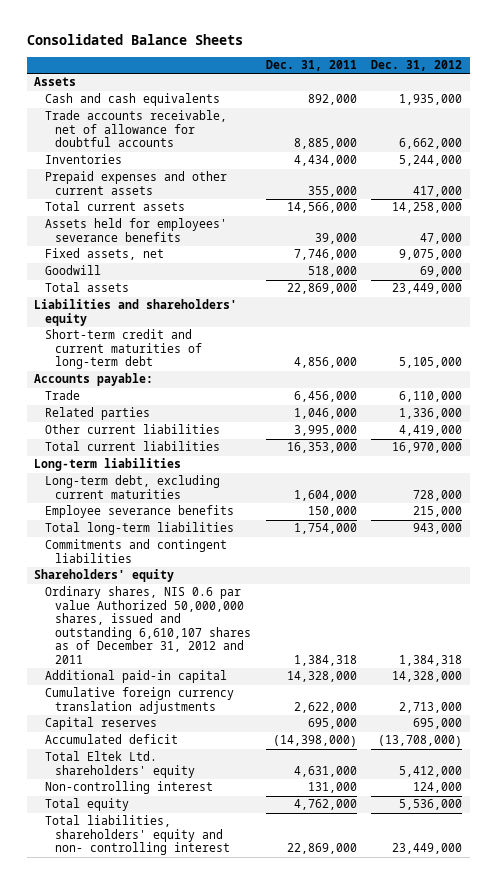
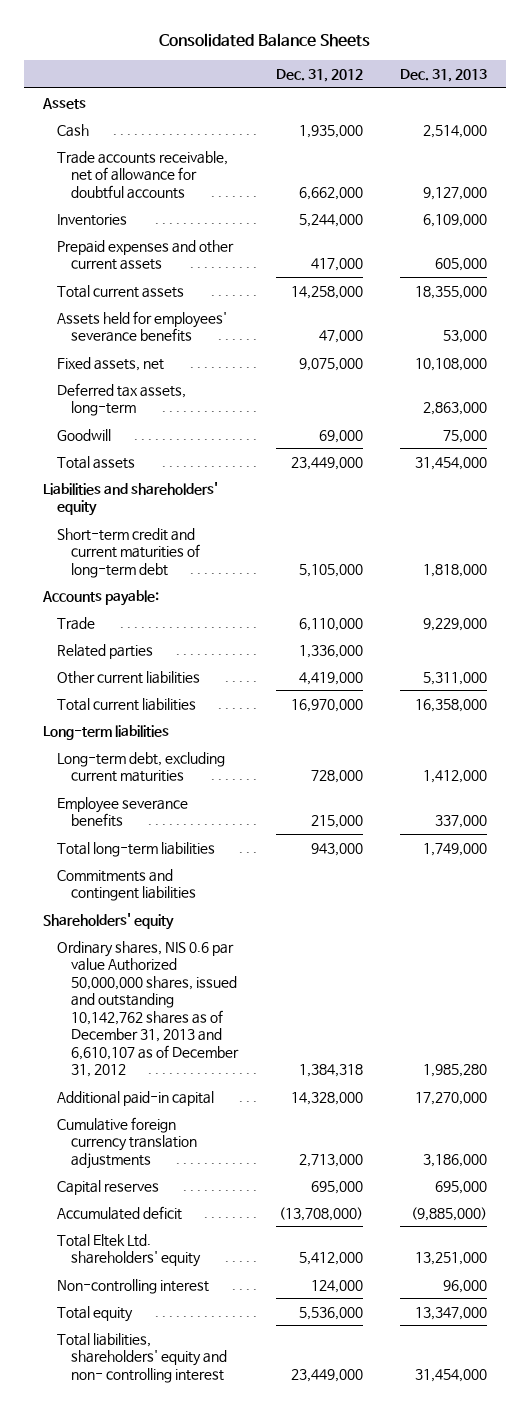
[265,60,357,72] Dec. 31, 2011 -> none
none -> [400,68,488,82] Dec. 31, 2013
[44,93,220,107] Cash and cash equivalents -> [57,123,90,137] Cash
none -> [57,382,187,417] Deferred tax assets, long-term
[44,586,251,664] Ordinary shares, NIS 0.6 par value Authorized 50,000,000 shares, issued and outstanding 6,610,107 shares as of December 31, 2012 and 2011 -> [57,940,240,1078] Ordinary shares, NIS 0.6 par value Authorized 50,000,000 shares, issued and outstanding 10,142,762 shares as of December 31, 2013 and 6,610,107 as of December 31, 2012

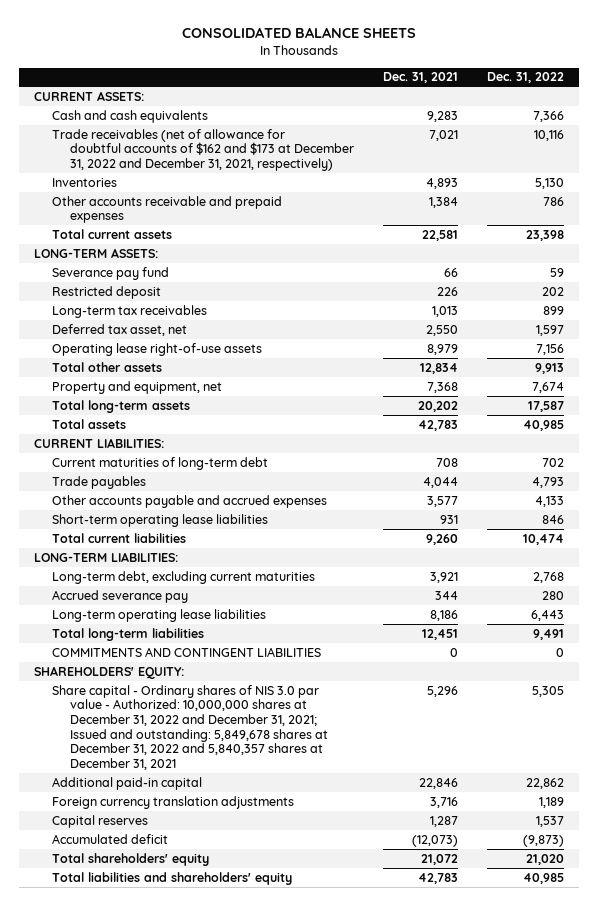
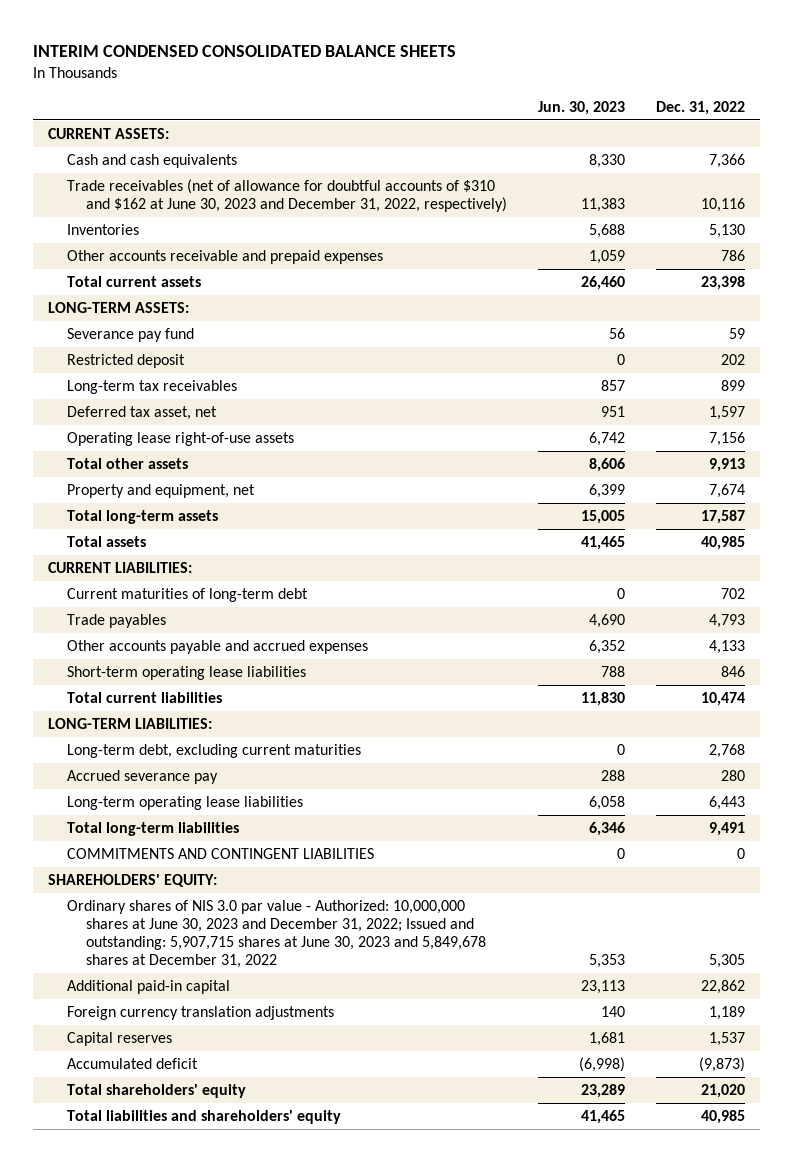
[182,27,417,39] CONSOLIDATED BALANCE SHEETS -> [32,44,456,57] INTERIM CONDENSED CONSOLIDATED BALANCE SHEETS
[383,72,459,84] Dec. 31, 2021 -> none
none -> [537,100,625,115] Jun. 30, 2023
[52,128,355,171] Trade receivables (net of allowance for doubtful accounts of $162 and $173 at December 31, 2022 and December 31, 2021, respectively) -> [67,179,507,213] Trade receivables (net of allowance for doubtful accounts of $310 and $162 at June 30, 2023 and December 31, 2022, respectively)
[52,684,329,770] Share capital - Ordinary shares of NIS 3.0 par value - Authorized: 10,000,000 shares at December 31, 2022 and December 31, 2021; Issued and outstanding: 5,849,678 shares at December 31, 2022 and 5,840,357 shares at December 31, 2021 -> [67,900,486,969] Ordinary shares of NIS 3.0 par value - Authorized: 10,000,000 shares at June 30, 2023 and December 31, 2022; Issued and outstanding: 5,907,715 shares at June 30, 2023 and 5,849,678 shares at December 31, 2022

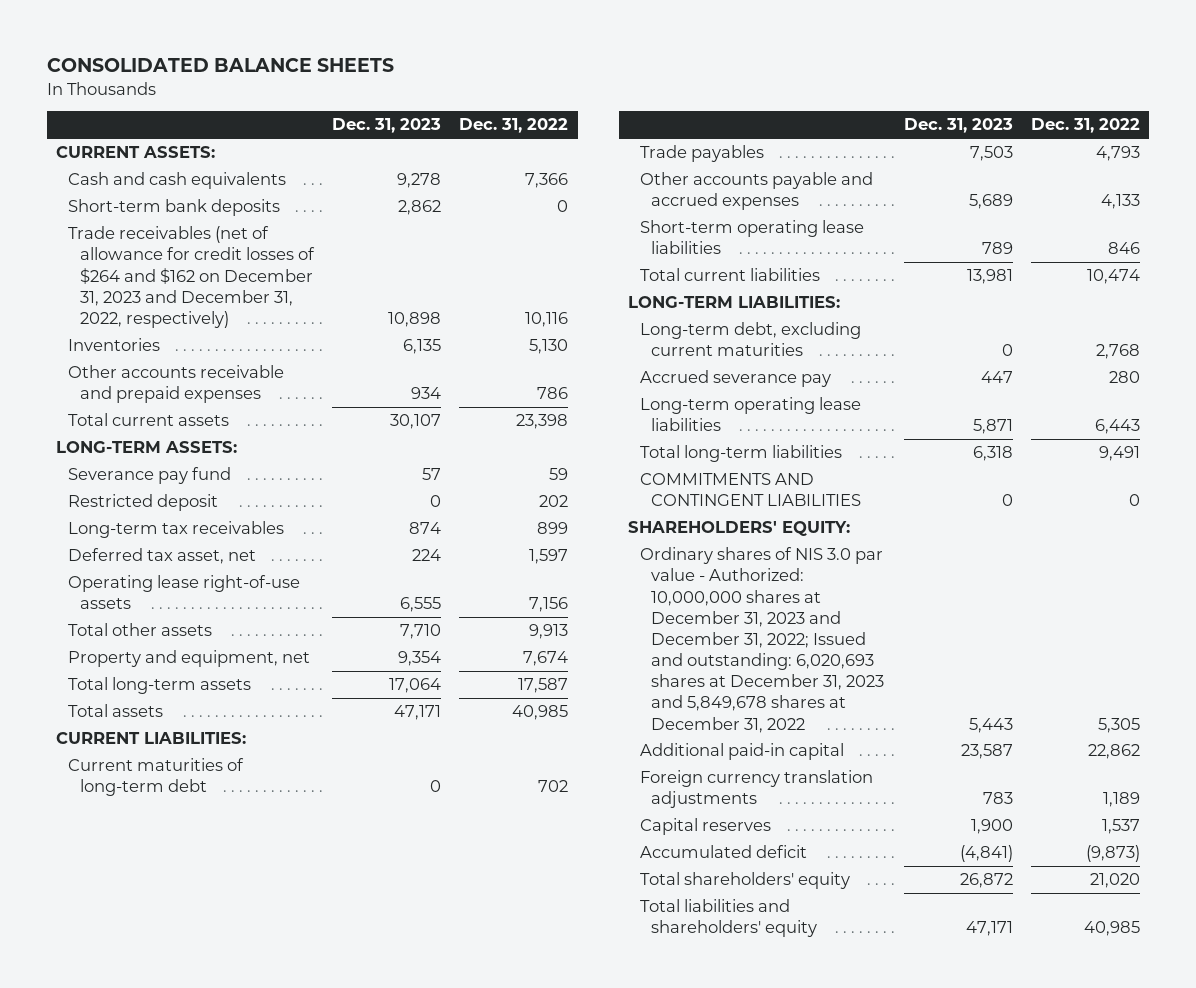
[32,44,456,57] INTERIM CONDENSED CONSOLIDATED BALANCE SHEETS -> [46,58,394,73] CONSOLIDATED BALANCE SHEETS
[537,100,625,115] Jun. 30, 2023 -> none
none -> [331,118,441,134] Dec. 31, 2023
none -> [67,199,280,217] Short-term bank deposits
[67,179,507,213] Trade receivables (net of allowance for doubtful accounts of $310 and $162 at June 30, 2023 and December 31, 2022, respectively) -> [67,226,315,328] Trade receivables (net of allowance for credit losses of $264 and $162 on December 31, 2023 and December 31, 2022, respectively)
[67,900,486,969] Ordinary shares of NIS 3.0 par value - Authorized: 10,000,000 shares at June 30, 2023 and December 31, 2022; Issued and outstanding: 5,907,715 shares at June 30, 2023 and 5,849,678 shares at December 31, 2022 -> [639,547,885,733] Ordinary shares of NIS 3.0 par value - Authorized: 10,000,000 shares at December 31, 2023 and December 31, 2022; Issued and outstanding: 6,020,693 shares at December 31, 2023 and 5,849,678 shares at December 31, 2022

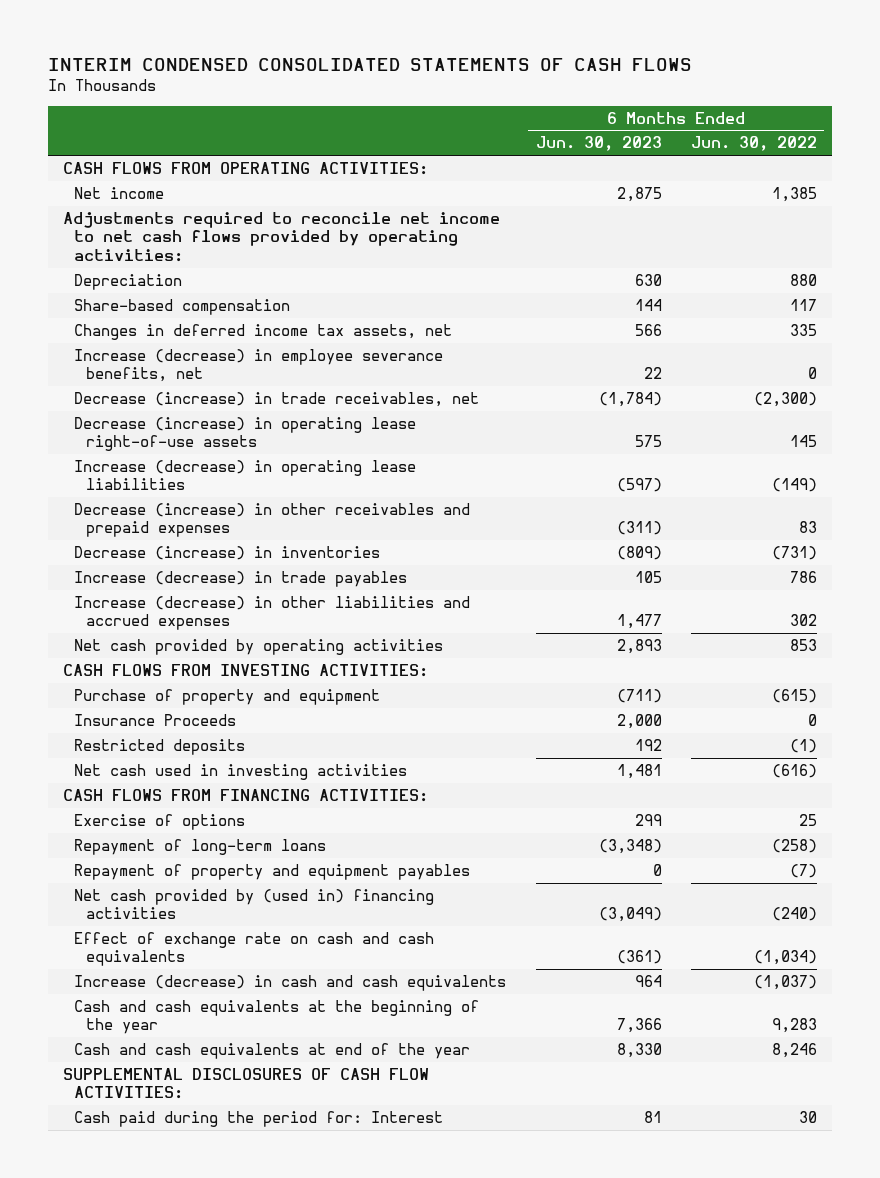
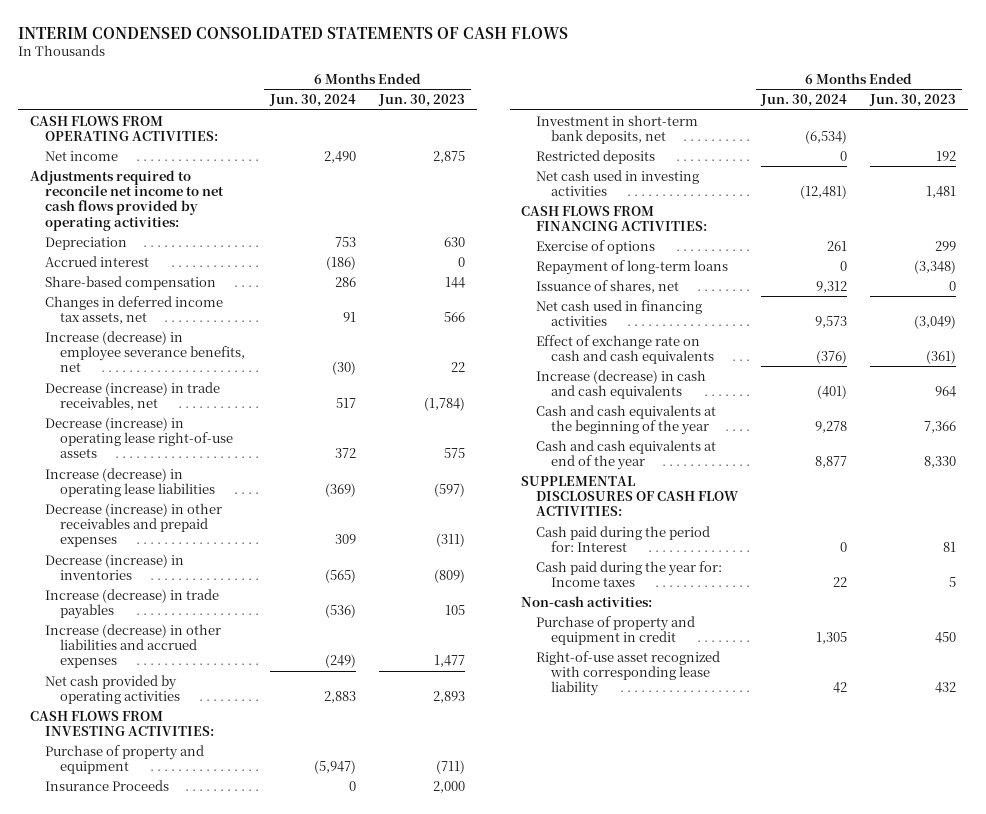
[691,136,818,152] Jun. 30, 2022 -> none
none -> [269,94,357,108] Jun. 30, 2024
none -> [45,255,150,267] Accrued interest
none -> [536,114,699,145] Investment in short-term bank deposits, net
[74,863,471,880] Repayment of property and equipment payables -> none
none -> [536,279,680,293] Issuance of shares, net
[74,888,435,920] Net cash provided by (used in) financing activities -> [536,299,703,327] Net cash used in financing activities
none -> [536,560,723,588] Cash paid during the year for: Income taxes
none -> [521,595,653,607] Non-cash activities:
none -> [536,615,696,646] Purchase of property and equipment in credit
none -> [536,650,721,697] Right-of-use asset recognized with corresponding lease liability

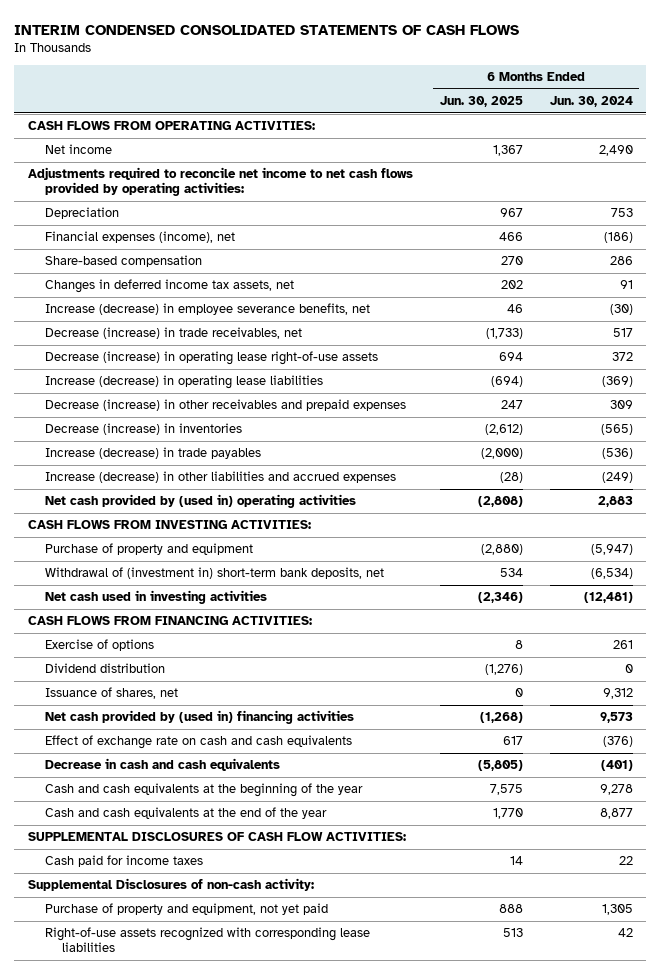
[378,94,466,108] Jun. 30, 2023 -> none
none -> [439,96,523,108] Jun. 30, 2025
[45,255,150,267] Accrued interest -> [44,231,235,244] Financial expenses (income), net
[45,674,181,705] Net cash provided by operating activities -> [44,494,356,509] Net cash provided by (used in) operating activities
[45,779,170,791] Insurance Proceeds -> none
[536,149,656,164] Restricted deposits -> none
[536,114,699,145] Investment in short-term bank deposits, net -> [44,567,384,580] Withdrawal of (investment in) short-term bank deposits, net
[536,259,729,275] Repayment of long-term loans -> none
none -> [44,663,165,674] Dividend distribution
[536,299,703,327] Net cash used in financing activities -> [44,710,354,725] Net cash provided by (used in) financing activities
[536,369,707,400] Increase (decrease) in cash and cash equivalents -> [44,758,280,772] Decrease in cash and cash equivalents
[536,439,717,471] Cash and cash equivalents at end of the year -> [44,807,327,820] Cash and cash equivalents at the end of the year
[536,525,711,553] Cash paid during the period for: Interest -> none
[536,560,723,588] Cash paid during the year for: Income taxes -> [44,855,203,868] Cash paid for income taxes
[521,595,653,607] Non-cash activities: -> [27,878,314,892] Supplemental Disclosures of non-cash activity:
[536,615,696,646] Purchase of property and equipment in credit -> [44,903,328,916] Purchase of property and equipment, not yet paid
[536,650,721,697] Right-of-use asset recognized with corresponding lease liability -> [44,927,370,953] Right-of-use assets recognized with corresponding lease liabilities

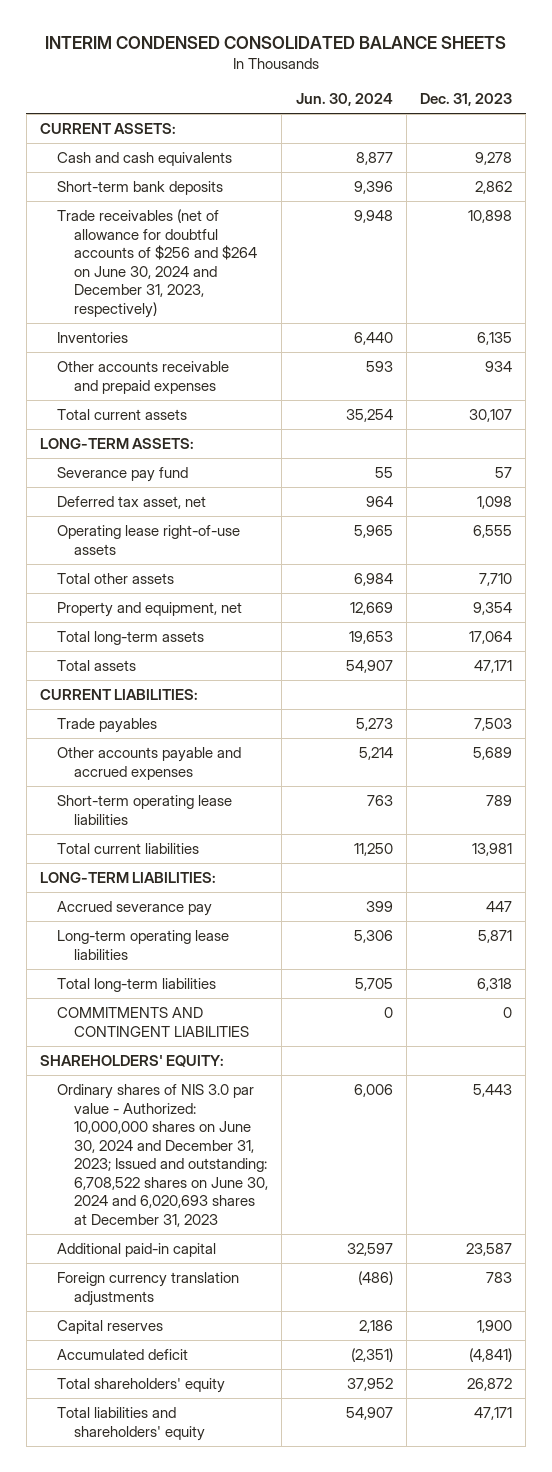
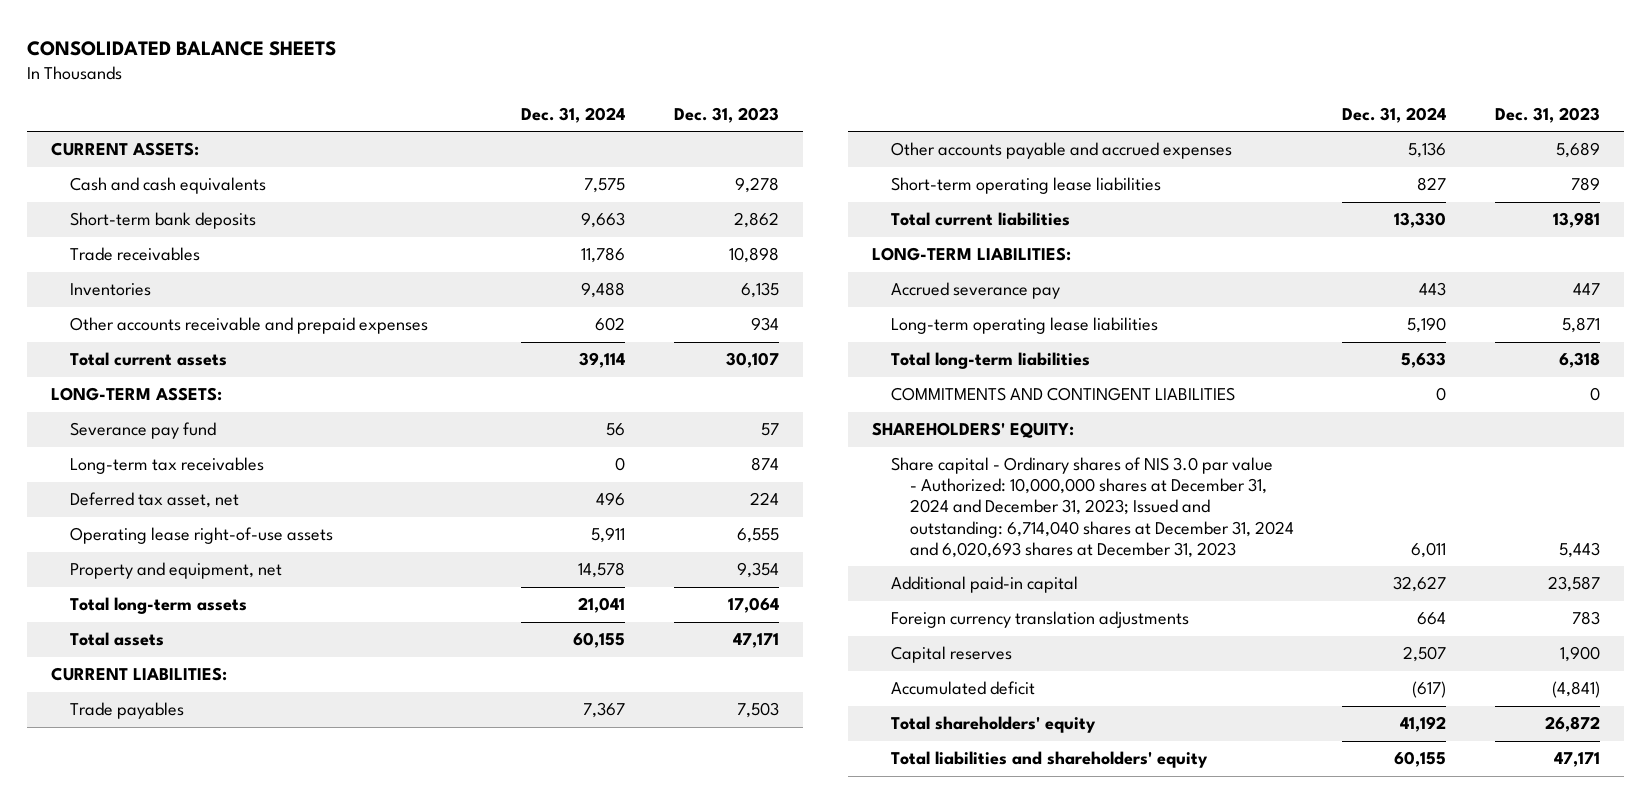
[44,36,506,50] INTERIM CONDENSED CONSOLIDATED BALANCE SHEETS -> [26,40,336,56] CONSOLIDATED BALANCE SHEETS
[295,93,393,107] Jun. 30, 2024 -> none
none -> [521,106,626,123] Dec. 31, 2024
[57,209,258,318] Trade receivables (net of allowance for doubtful accounts of $256 and $264 on June 30, 2024 and December 31, 2023, respectively) -> [69,247,200,262] Trade receivables
none -> [69,457,264,475] Long-term tax receivables
[476,496,512,510] 1,098 -> [749,492,779,506] 224
[57,573,175,585] Total other assets -> none
[57,1084,269,1227] Ordinary shares of NIS 3.0 par value - Authorized: 10,000,000 shares on June 30, 2024 and December 31, 2023; Issued and outstanding: 6,708,522 shares on June 30, 2024 and 6,020,693 shares at December 31, 2023 -> [890,457,1294,558] Share capital - Ordinary shares of NIS 3.0 par value - Authorized: 10,000,000 shares at December 31, 2024 and December 31, 2023; Issued and outstanding: 6,714,040 shares at December 31, 2024 and 6,020,693 shares at December 31, 2023

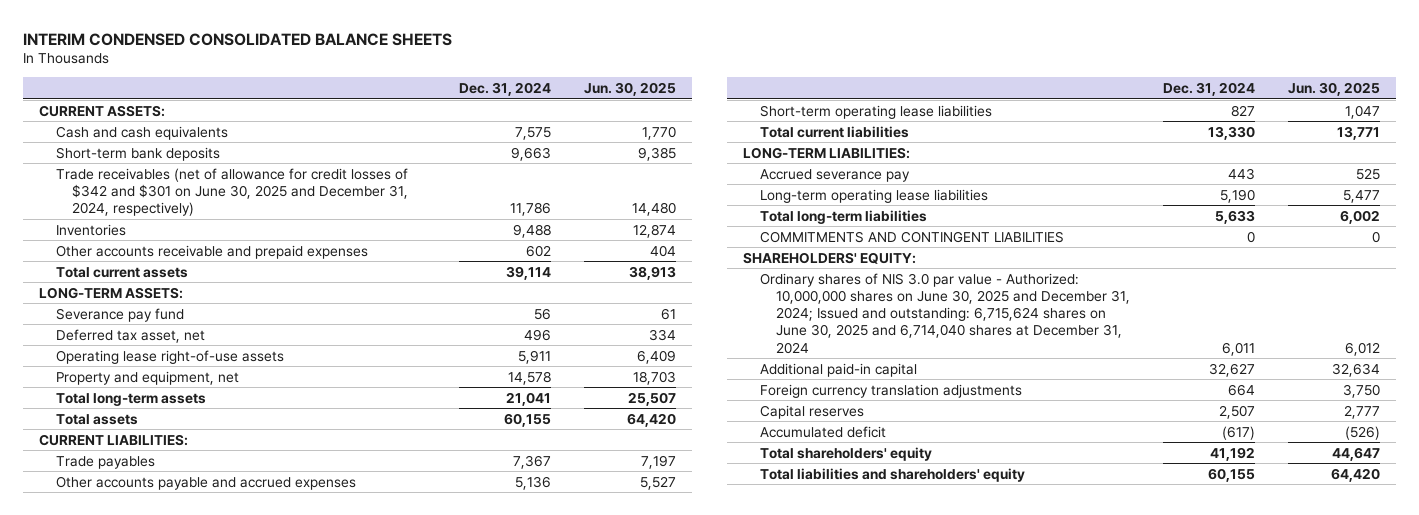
[26,40,336,56] CONSOLIDATED BALANCE SHEETS -> [22,32,452,46] INTERIM CONDENSED CONSOLIDATED BALANCE SHEETS
[673,106,779,123] Dec. 31, 2023 -> none
none -> [583,81,676,96] Jun. 30, 2025
[69,247,200,262] Trade receivables -> [55,167,409,217] Trade receivables (net of allowance for credit losses of $342 and $301 on June 30, 2025 and December 31, 2024, respectively)
[69,457,264,475] Long-term tax receivables -> none
[890,457,1294,558] Share capital - Ordinary shares of NIS 3.0 par value - Authorized: 10,000,000 shares at December 31, 2024 and December 31, 2023; Issued and outstanding: 6,714,040 shares at December 31, 2024 and 6,020,693 shares at December 31, 2023 -> [759,272,1131,354] Ordinary shares of NIS 3.0 par value - Authorized: 10,000,000 shares on June 30, 2025 and December 31, 2024; Issued and outstanding: 6,715,624 shares on June 30, 2025 and 6,714,040 shares at December 31, 2024

